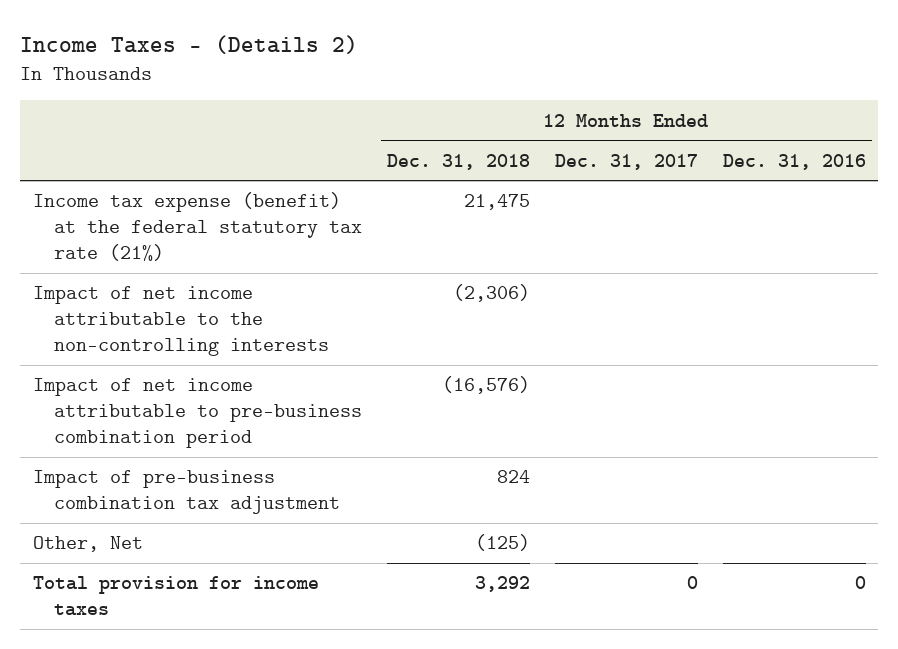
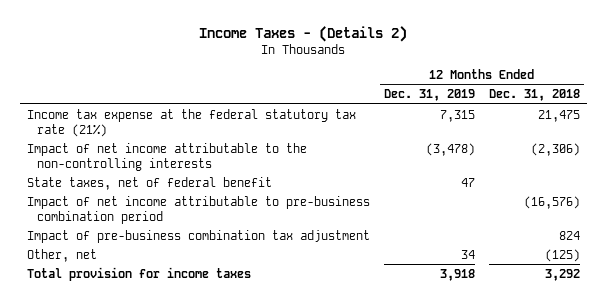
[554,153,698,170] Dec. 31, 2017 -> none
[722,153,866,170] Dec. 31, 2016 -> none
none -> [383,89,475,102] Dec. 31, 2019
[32,192,362,262] Income tax expense (benefit) at the federal statutory tax rate (21%) -> [26,108,356,137] Income tax expense at the federal statutory tax rate (21%)
none -> [26,176,272,190] State taxes, net of federal benefit
[32,536,143,553] Other, Net -> [26,248,97,262] Other, net

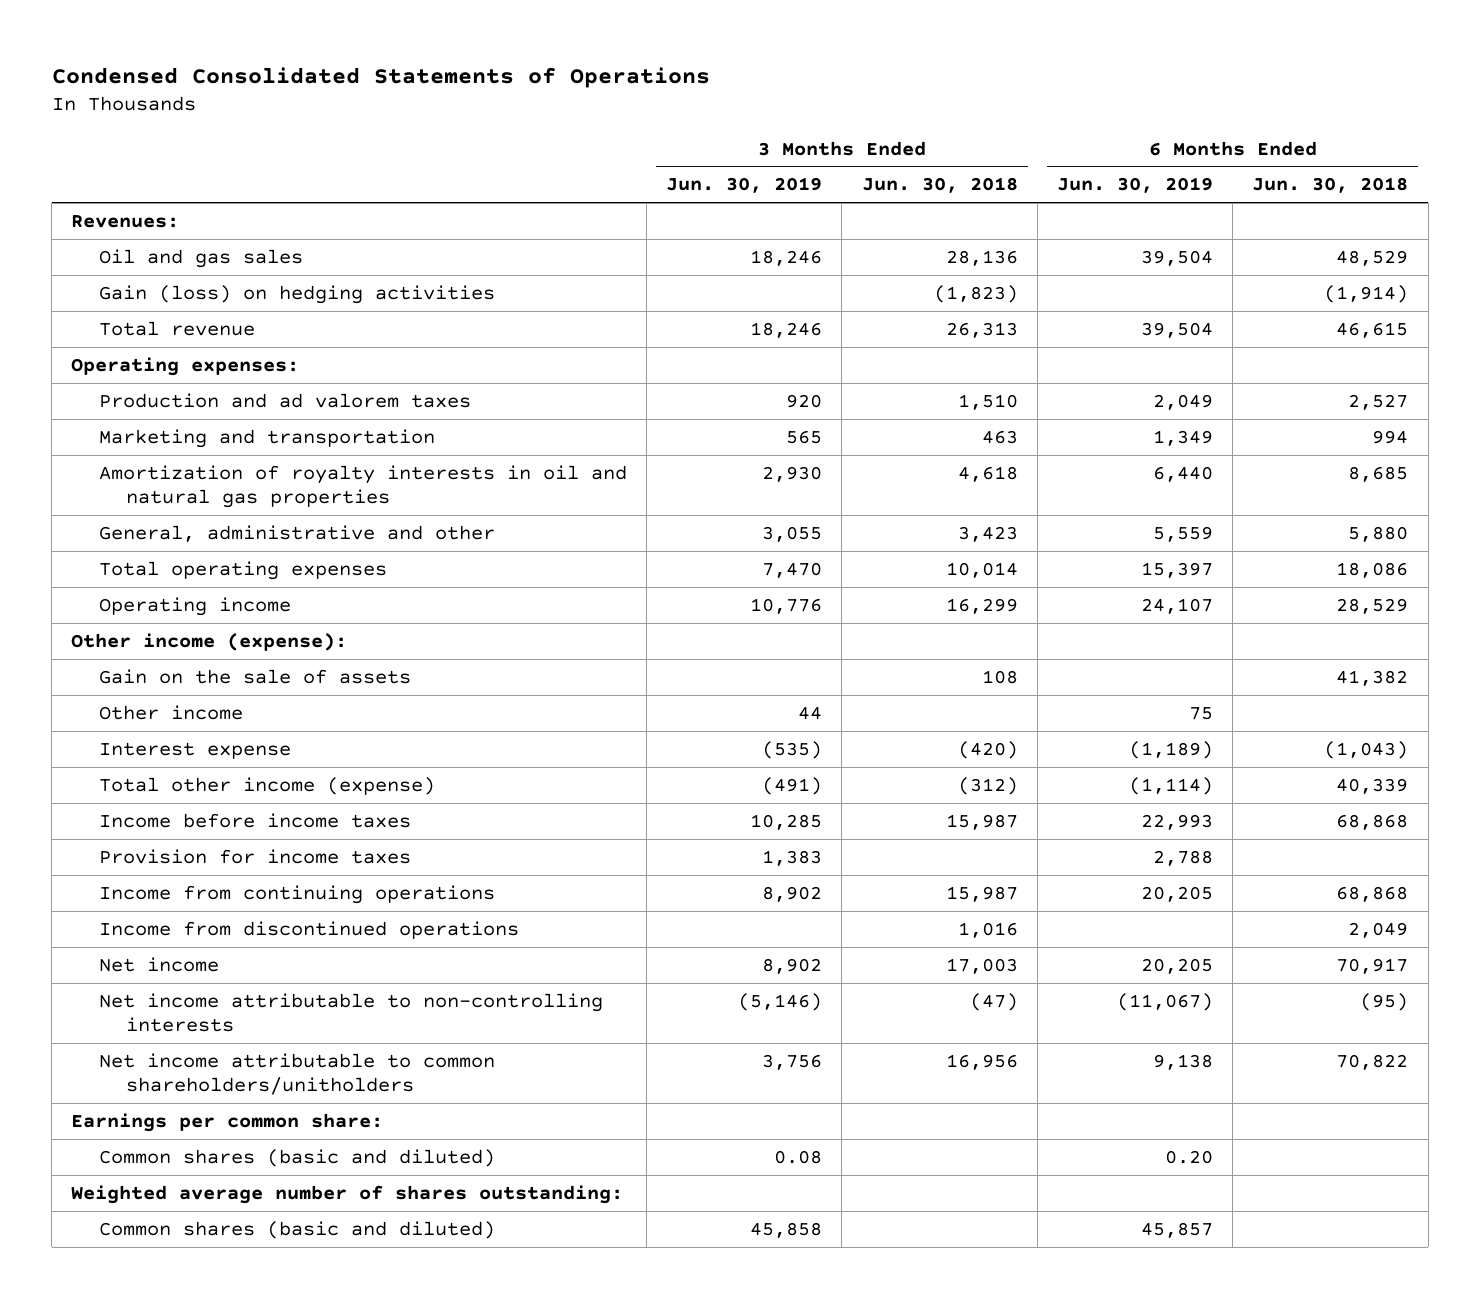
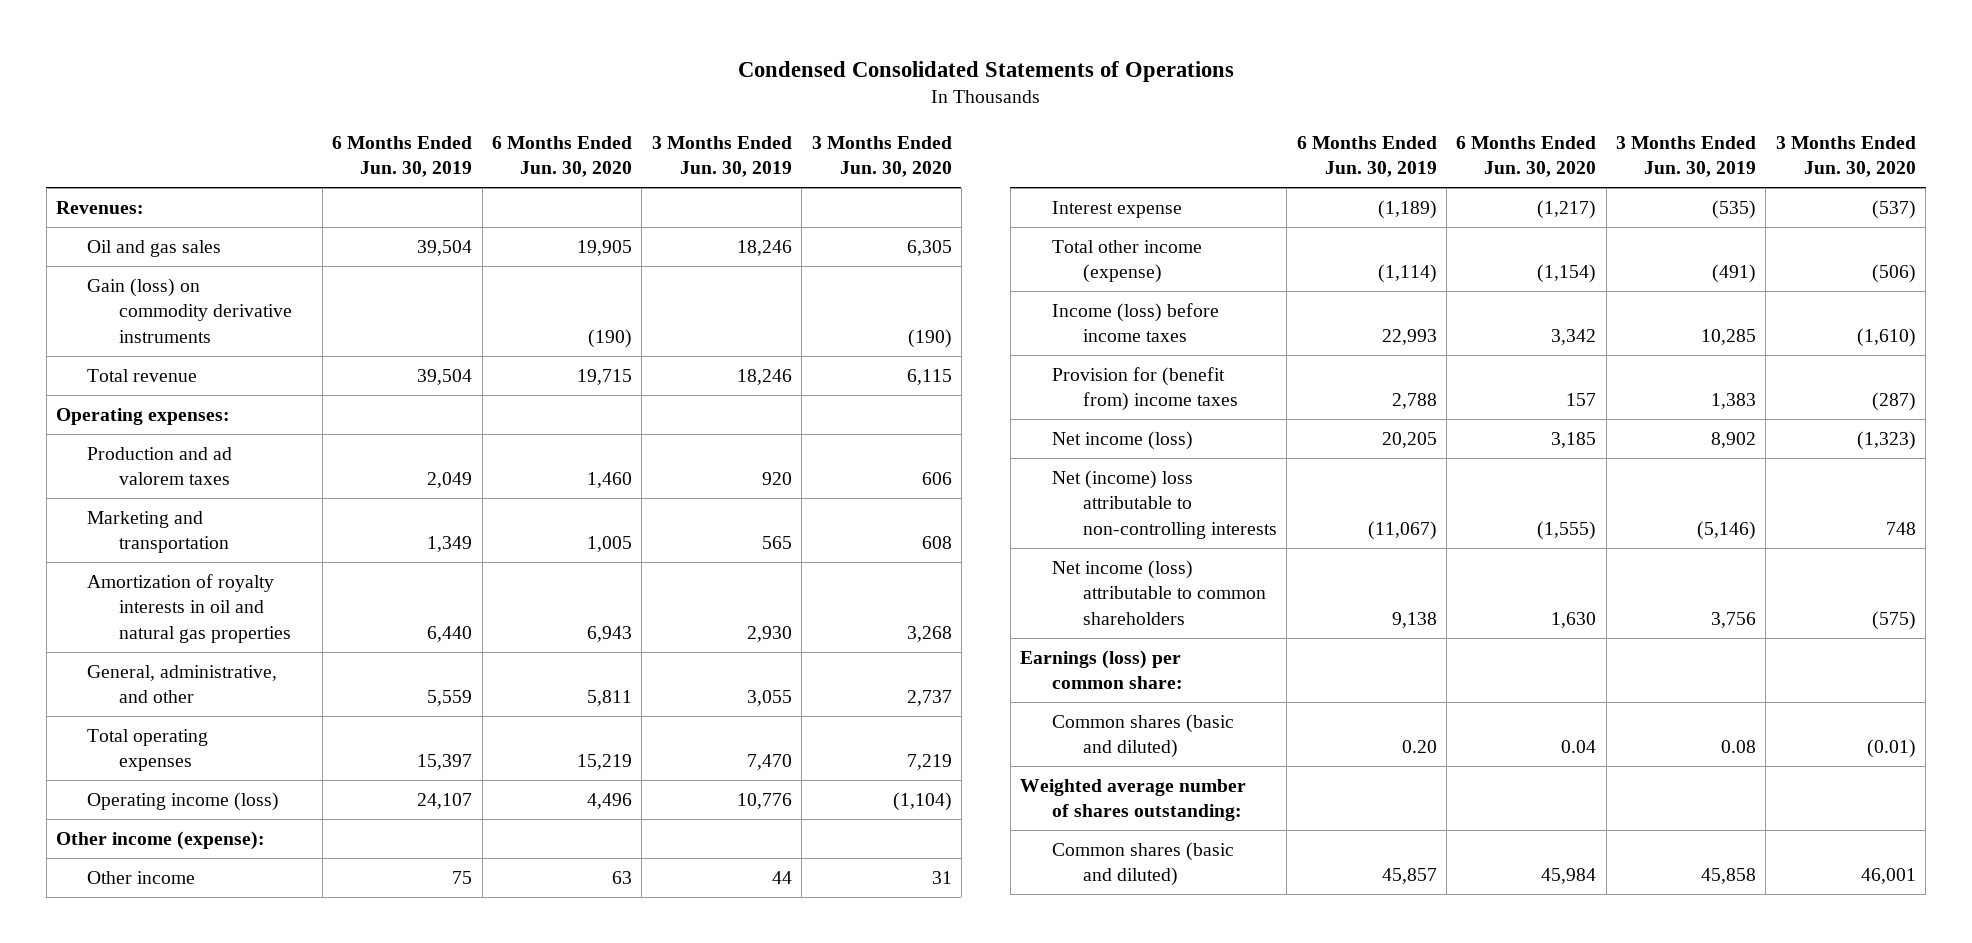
[861,177,1018,194] Jun. 30, 2018 -> none
[1252,177,1409,194] Jun. 30, 2018 -> none
none -> [492,135,633,178] 6 Months Ended Jun. 30, 2020
none -> [811,135,952,178] 3 Months Ended Jun. 30, 2020
[98,284,495,304] Gain (loss) on hedging activities -> none
none -> [87,277,292,343] Gain (loss) on commodity derivative instruments
[98,524,495,542] General, administrative and other -> [87,664,278,704] General, administrative, and other
[98,596,291,616] Operating income -> [87,791,280,811] Operating income (loss)
[98,668,411,684] Gain on the sale of assets -> none
[98,884,495,904] Income from continuing operations -> none
[98,920,519,939] Income from discontinued operations -> none
[98,812,411,828] Income before income taxes -> [1051,302,1219,343] Income (loss) before income taxes
[98,848,411,864] Provision for income taxes -> [1051,366,1238,412] Provision for (benefit from) income taxes
[98,956,219,972] Net income -> [1051,430,1193,450] Net income (loss)
[98,992,603,1032] Net income attributable to non-controlling interests -> [1051,469,1277,539] Net (income) loss attributable to non-controlling interests
[98,1052,495,1095] Net income attributable to common shareholders/unitholders -> [1051,559,1266,625] Net income (loss) attributable to common shareholders
[71,1112,384,1132] Earnings per common share: -> [1020,649,1183,690] Earnings (loss) per common share:

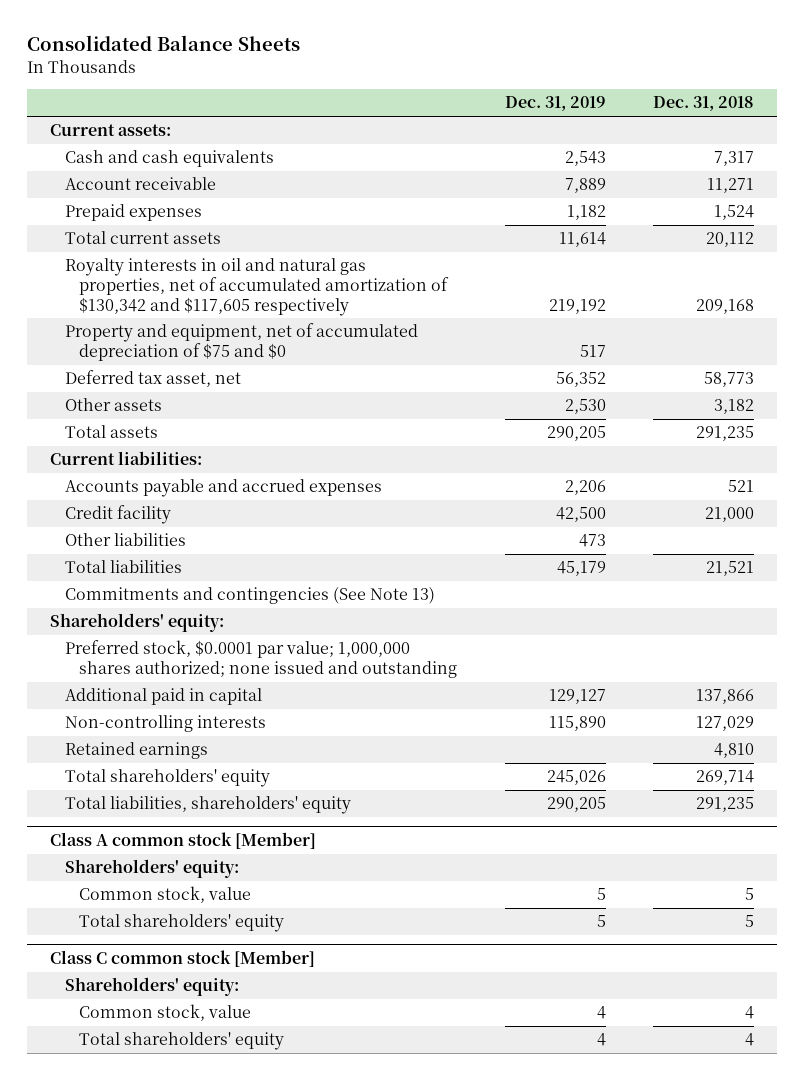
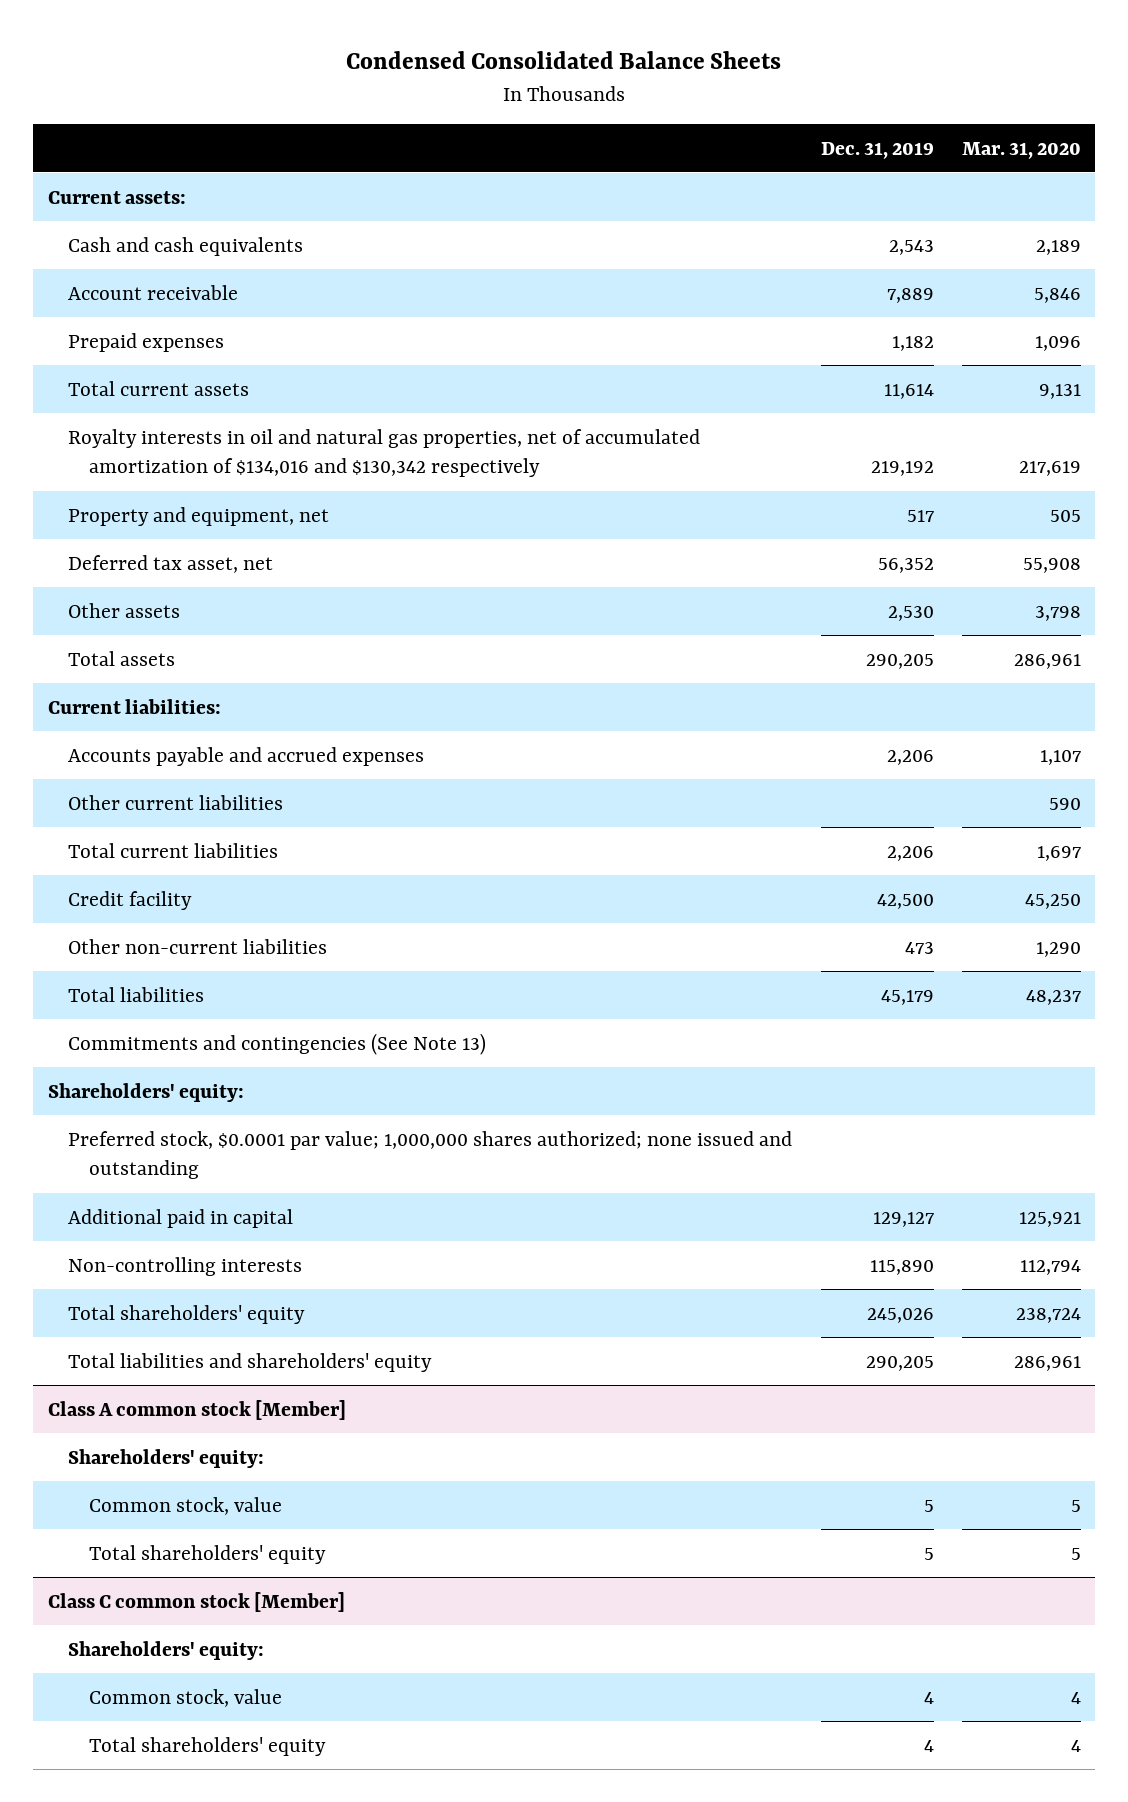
[26,35,300,52] Consolidated Balance Sheets -> [346,51,782,70] Condensed Consolidated Balance Sheets
[652,96,754,112] Dec. 31, 2018 -> none
none -> [961,141,1081,159] Mar. 31, 2020
[64,258,450,316] Royalty interests in oil and natural gas properties, net of accumulated amortization of $130,342 and $117,605 respectively -> [68,428,701,478] Royalty interests in oil and natural gas properties, net of accumulated amortization of $134,016 and $130,342 respectively
[64,323,418,362] Property and equipment, net of accumulated depreciation of $75 and $0 -> [68,506,330,526] Property and equipment, net
none -> [68,794,284,810] Other current liabilities
none -> [68,842,279,858] Total current liabilities
[64,533,186,547] Other liabilities -> [68,938,328,954] Other non-current liabilities
[64,742,208,760] Retained earnings -> none
[64,796,351,815] Total liabilities, shareholders' equity -> [68,1352,433,1372] Total liabilities and shareholders' equity

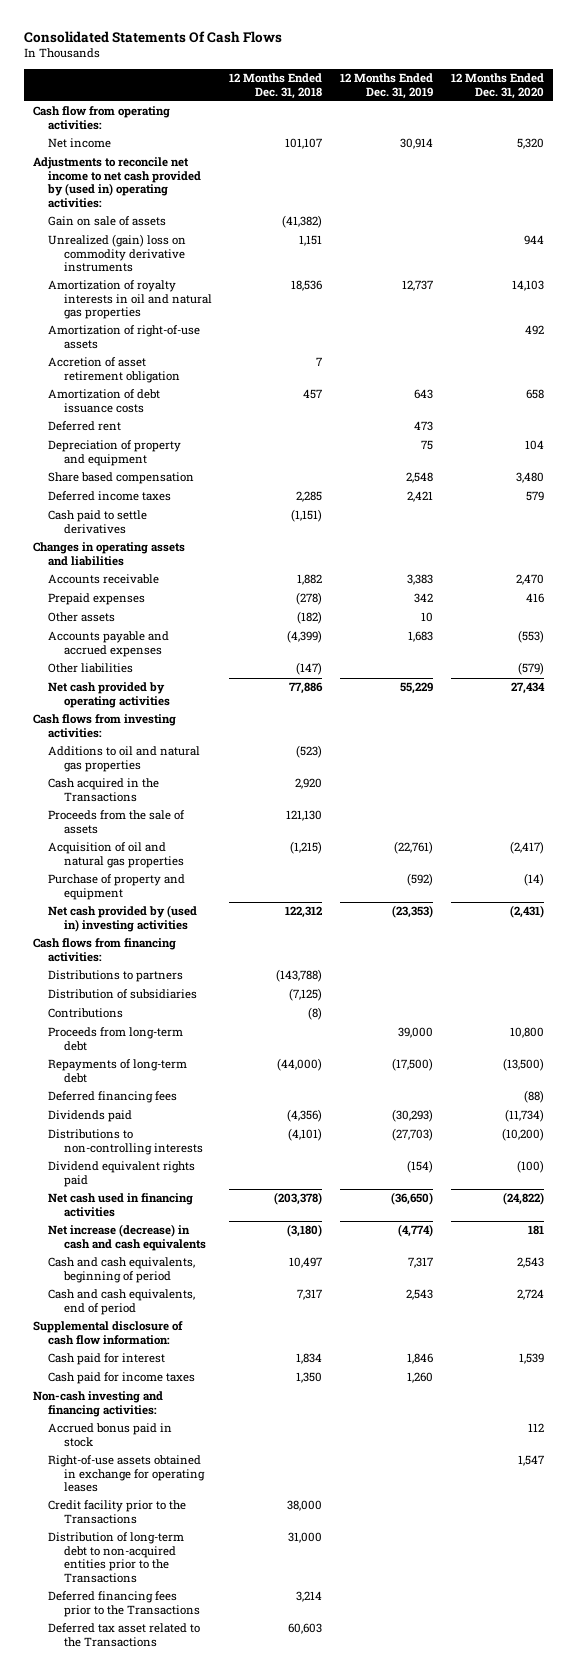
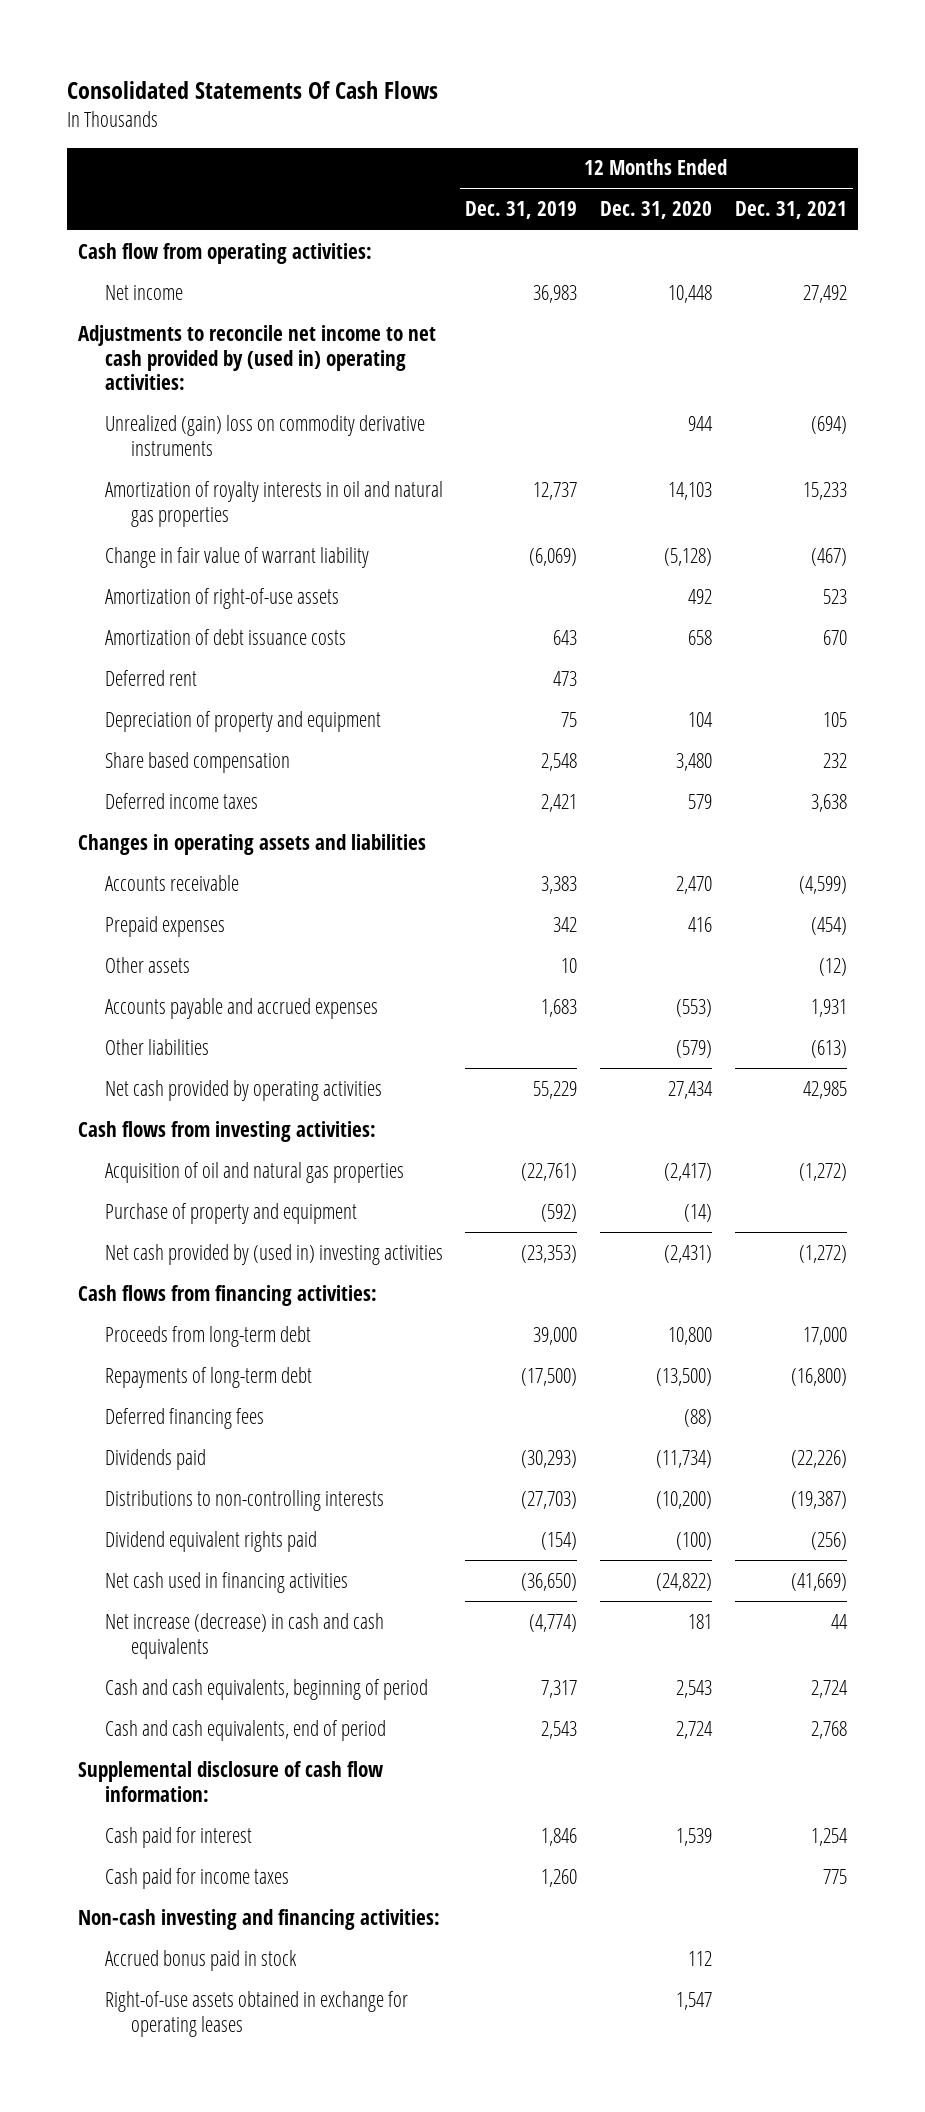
[229,73,323,99] 12 Months Ended Dec. 31, 2018 -> none
none -> [734,201,847,220] Dec. 31, 2021
[400,138,434,150] 30,914 -> [533,284,578,303] 36,983
[516,138,544,150] 5,320 -> [668,284,713,303] 10,448
[48,216,167,227] Gain on sale of assets -> none
none -> [104,546,369,568] Change in fair value of warrant liability
[48,357,180,383] Accretion of asset retirement obligation -> none
[48,510,148,534] Cash paid to settle derivatives -> none
[48,746,201,772] Additions to oil and natural gas properties -> none
[48,778,160,802] Cash acquired in the Transactions -> none
[48,810,186,834] Proceeds from the sale of assets -> none
[48,970,184,983] Distributions to partners -> none
[48,989,198,1000] Distribution of subsidiaries -> none
[48,1008,124,1019] Contributions -> none
[48,1500,187,1524] Credit facility prior to the Transactions -> none
[48,1532,185,1583] Distribution of long-term debt to non-acquired entities prior to the Transactions -> none
[48,1591,200,1617] Deferred financing fees prior to the Transactions -> none
[48,1623,201,1647] Deferred tax asset related to the Transactions -> none

